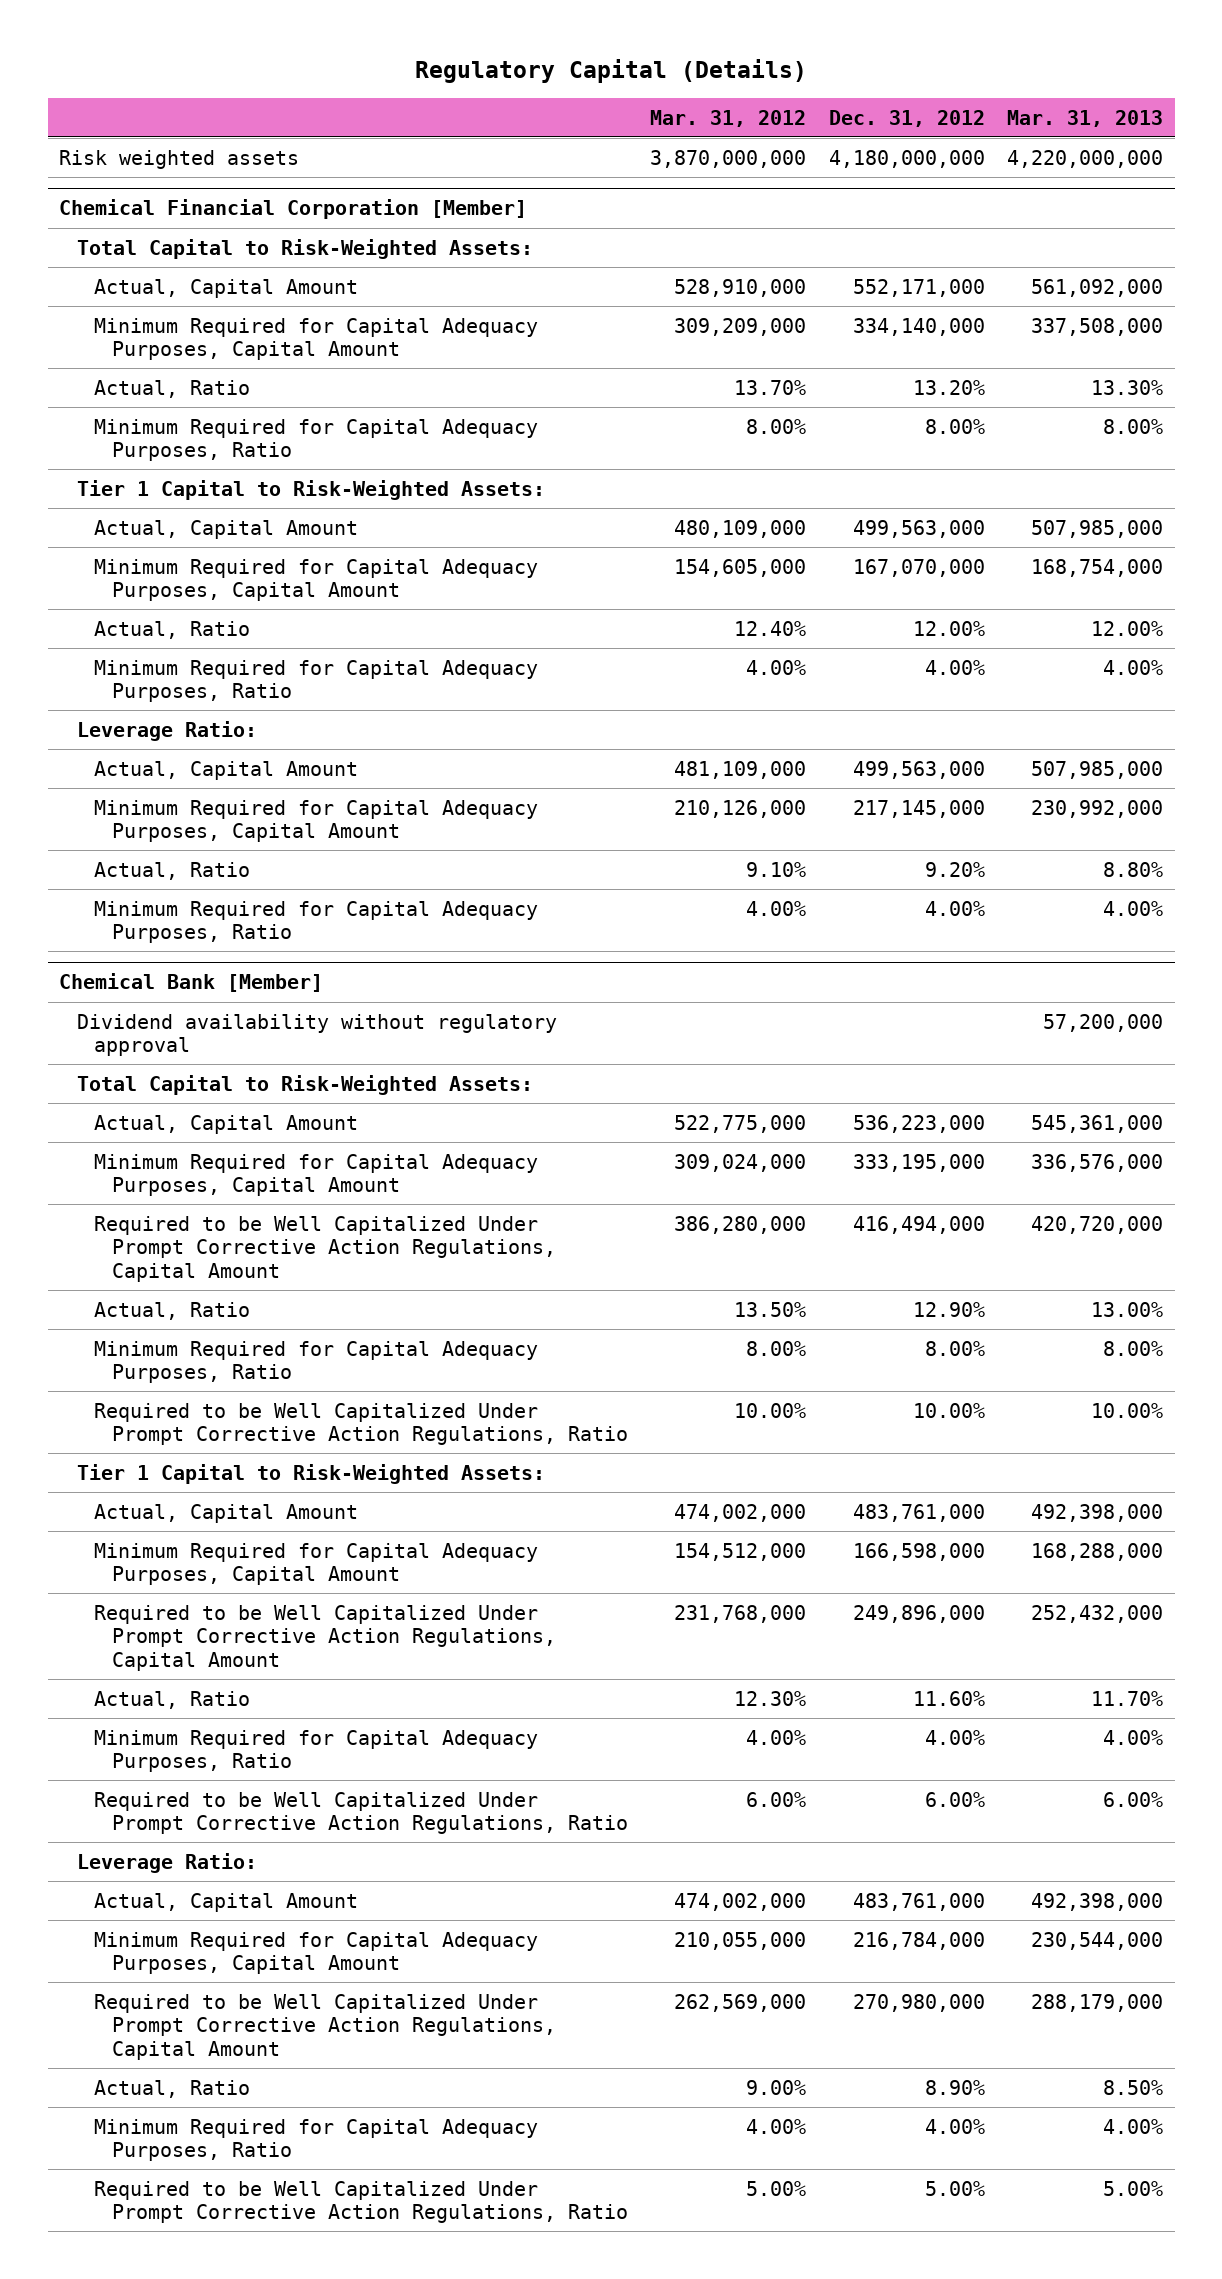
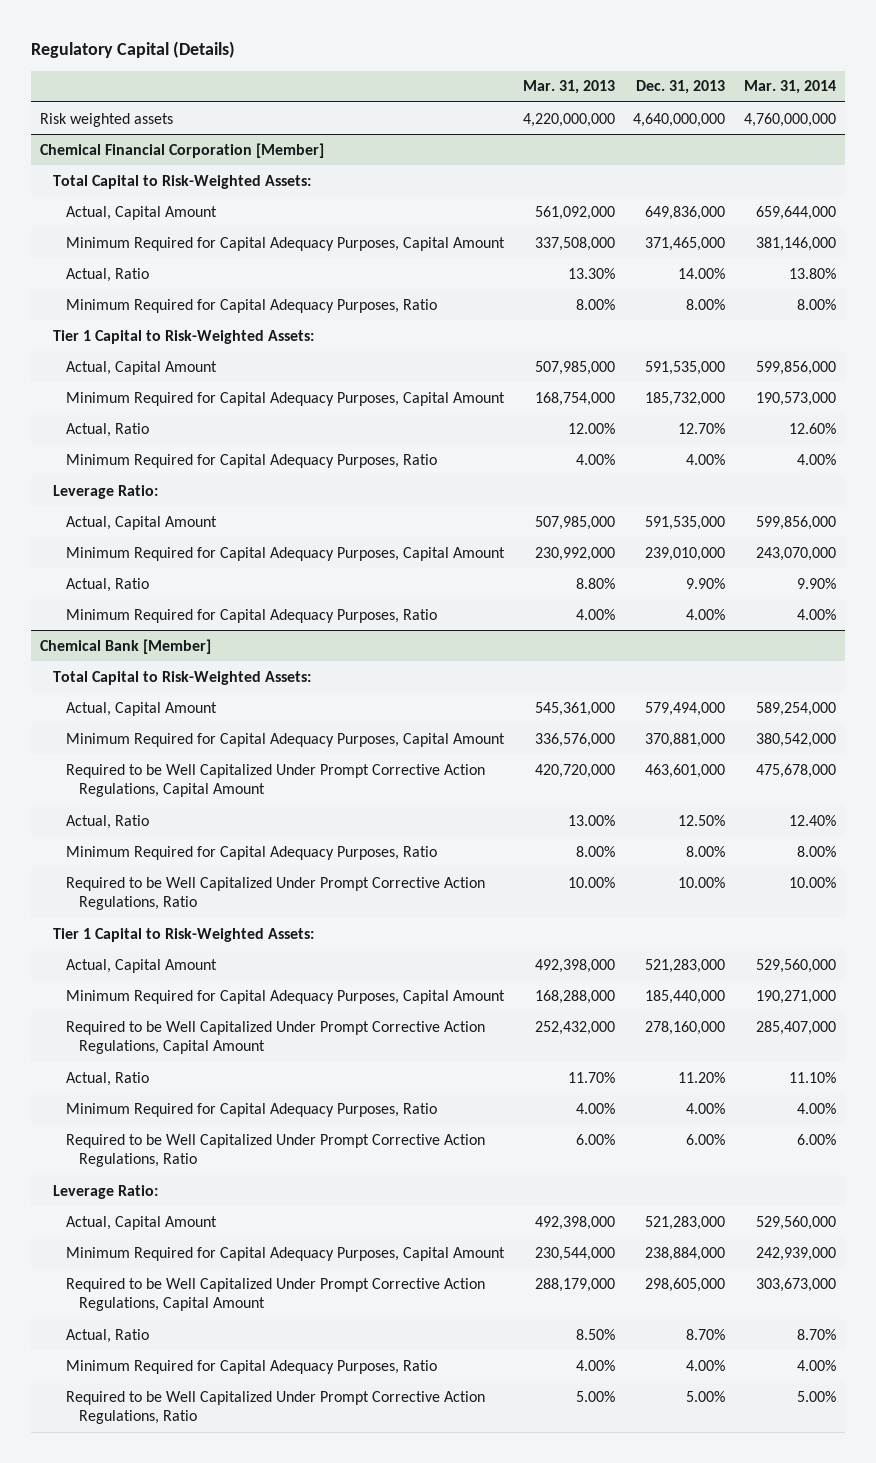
[650,109,807,127] Mar. 31, 2012 -> none
[828,109,985,127] Dec. 31, 2012 -> none
none -> [636,80,726,95] Dec. 31, 2013
none -> [744,80,837,95] Mar. 31, 2014
[76,1013,557,1057] Dividend availability without regulatory approval -> none

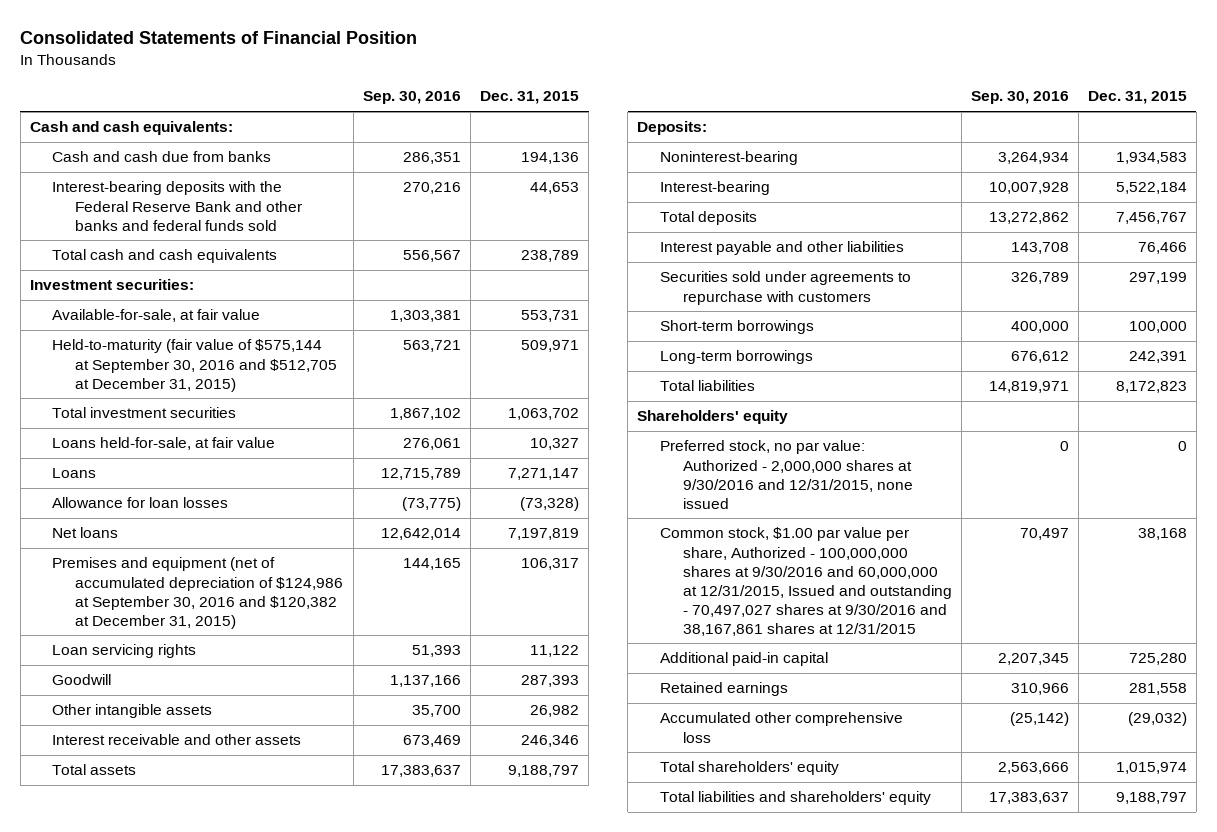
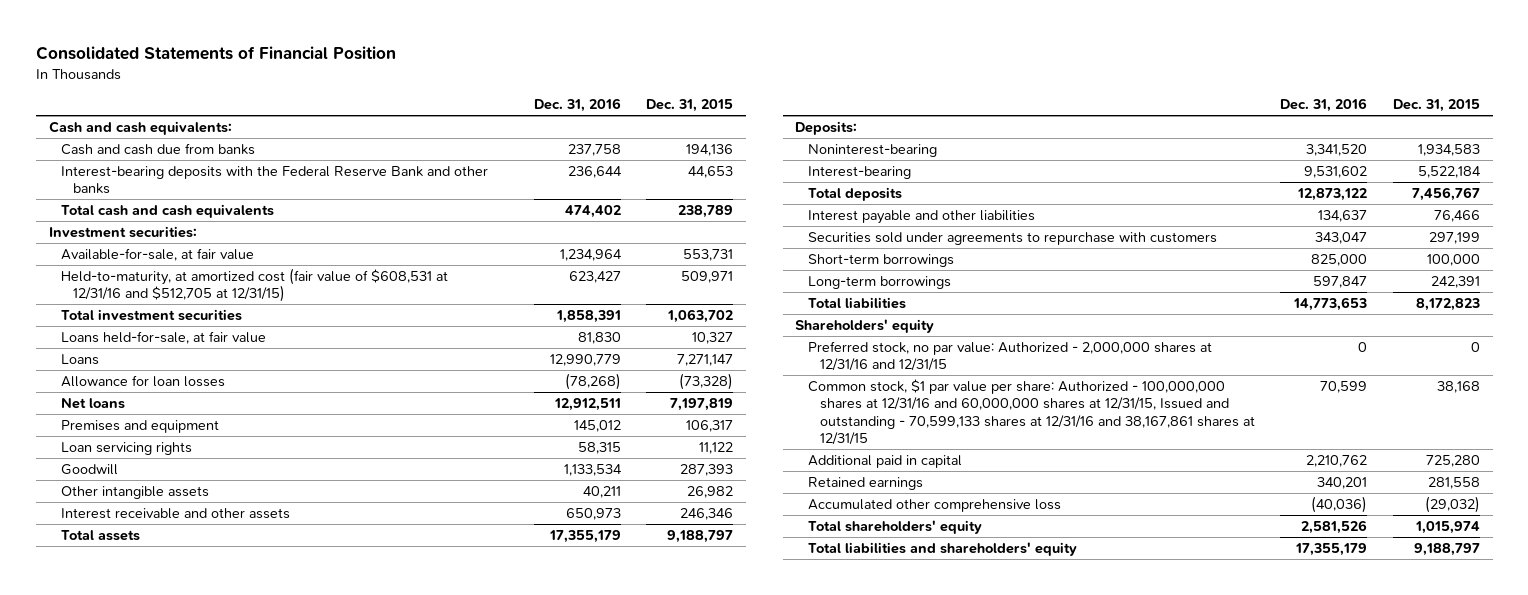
[363,91,462,105] Sep. 30, 2016 -> none
none -> [533,98,621,113] Dec. 31, 2016
[52,181,302,231] Interest-bearing deposits with the Federal Reserve Bank and other banks and federal funds sold -> [60,166,488,195] Interest-bearing deposits with the Federal Reserve Bank and other banks
[52,339,337,392] Held-to-maturity (fair value of $575,144 at September 30, 2016 and $512,705 at December 31, 2015) -> [60,268,448,303] Held-to-maturity, at amortized cost (fair value of $608,531 at 12/31/16 and $512,705 at 12/31/15)
[52,557,343,629] Premises and equipment (net of accumulated depreciation of $124,986 at September 30, 2016 and $120,382 at December 31, 2015) -> [60,420,219,434] Premises and equipment
[659,440,913,509] Preferred stock, no par value: Authorized - 2,000,000 shares at 9/30/2016 and 12/31/2015, none issued -> [807,341,1212,372] Preferred stock, no par value: Authorized - 2,000,000 shares at 12/31/16 and 12/31/15
[659,527,952,636] Common stock, $1.00 par value per share, Authorized - 100,000,000 shares at 9/30/2016 and 60,000,000 at 12/31/2015, Issued and outstanding - 70,497,027 shares at 9/30/2016 and 38,167,861 shares at 12/31/2015 -> [807,379,1255,446] Common stock, $1 par value per share: Authorized - 100,000,000 shares at 12/31/16 and 60,000,000 shares at 12/31/15, Issued and outstanding - 70,599,133 shares at 12/31/16 and 38,167,861 shares at 12/31/15
[659,652,828,667] Additional paid-in capital -> [807,455,962,469] Additional paid in capital

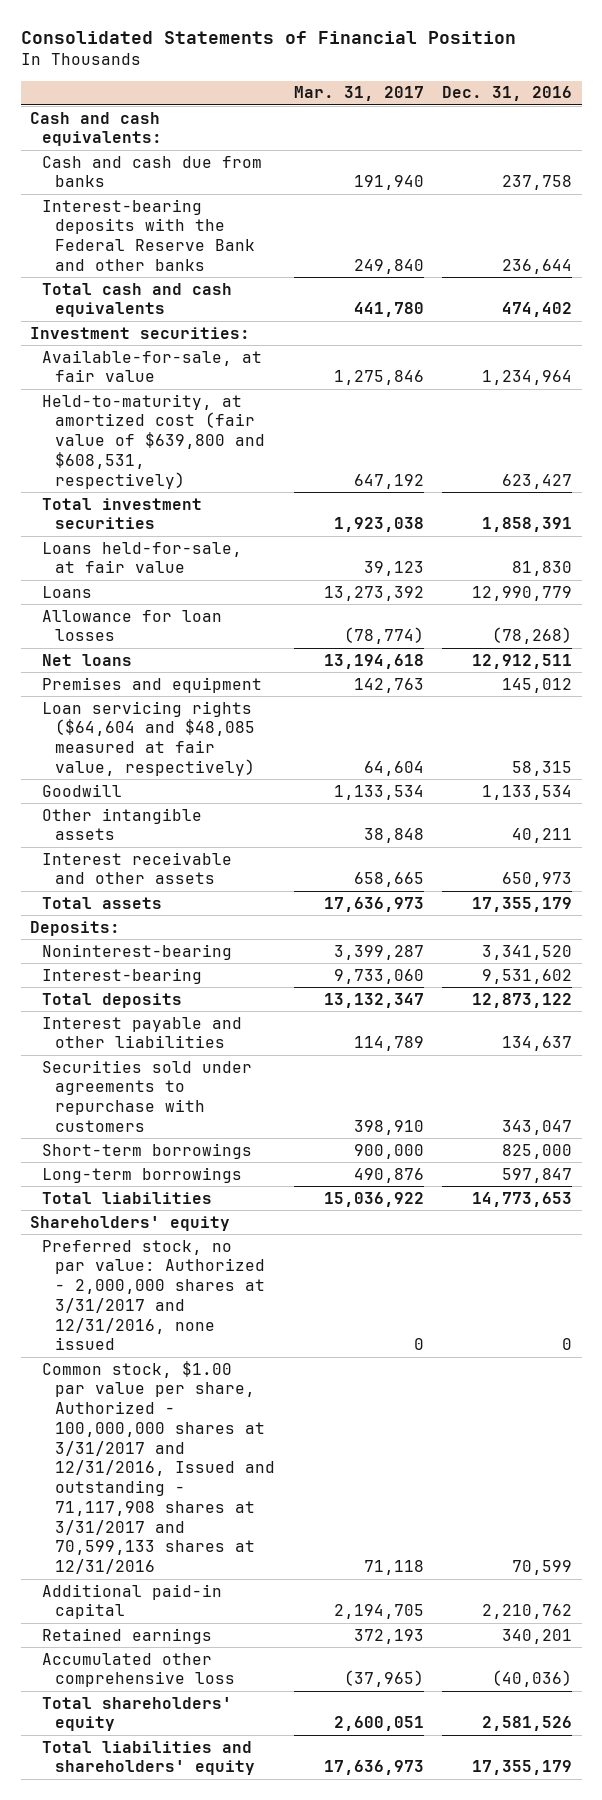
[646,99,734,113] Dec. 31, 2015 -> none
none -> [293,86,424,102] Mar. 31, 2017
[60,268,448,303] Held-to-maturity, at amortized cost (fair value of $608,531 at 12/31/16 and $512,705 at 12/31/15) -> [42,393,265,489] Held-to-maturity, at amortized cost (fair value of $639,800 and $608,531, respectively)
[60,442,192,456] Loan servicing rights -> [42,700,255,776] Loan servicing rights ($64,604 and $48,085 measured at fair value, respectively)
[807,341,1212,372] Preferred stock, no par value: Authorized - 2,000,000 shares at 12/31/16 and 12/31/15 -> [42,1239,265,1351] Preferred stock, no par value: Authorized - 2,000,000 shares at 3/31/2017 and 12/31/2016, none issued
[807,379,1255,446] Common stock, $1 par value per share: Authorized - 100,000,000 shares at 12/31/16 and 60,000,000 shares at 12/31/15, Issued and outstanding - 70,599,133 shares at 12/31/16 and 38,167,861 shares at 12/31/15 -> [42,1360,275,1575] Common stock, $1.00 par value per share, Authorized - 100,000,000 shares at 3/31/2017 and 12/31/2016, Issued and outstanding - 71,117,908 shares at 3/31/2017 and 70,599,133 shares at 12/31/2016
[807,455,962,469] Additional paid in capital -> [42,1583,223,1620] Additional paid-in capital

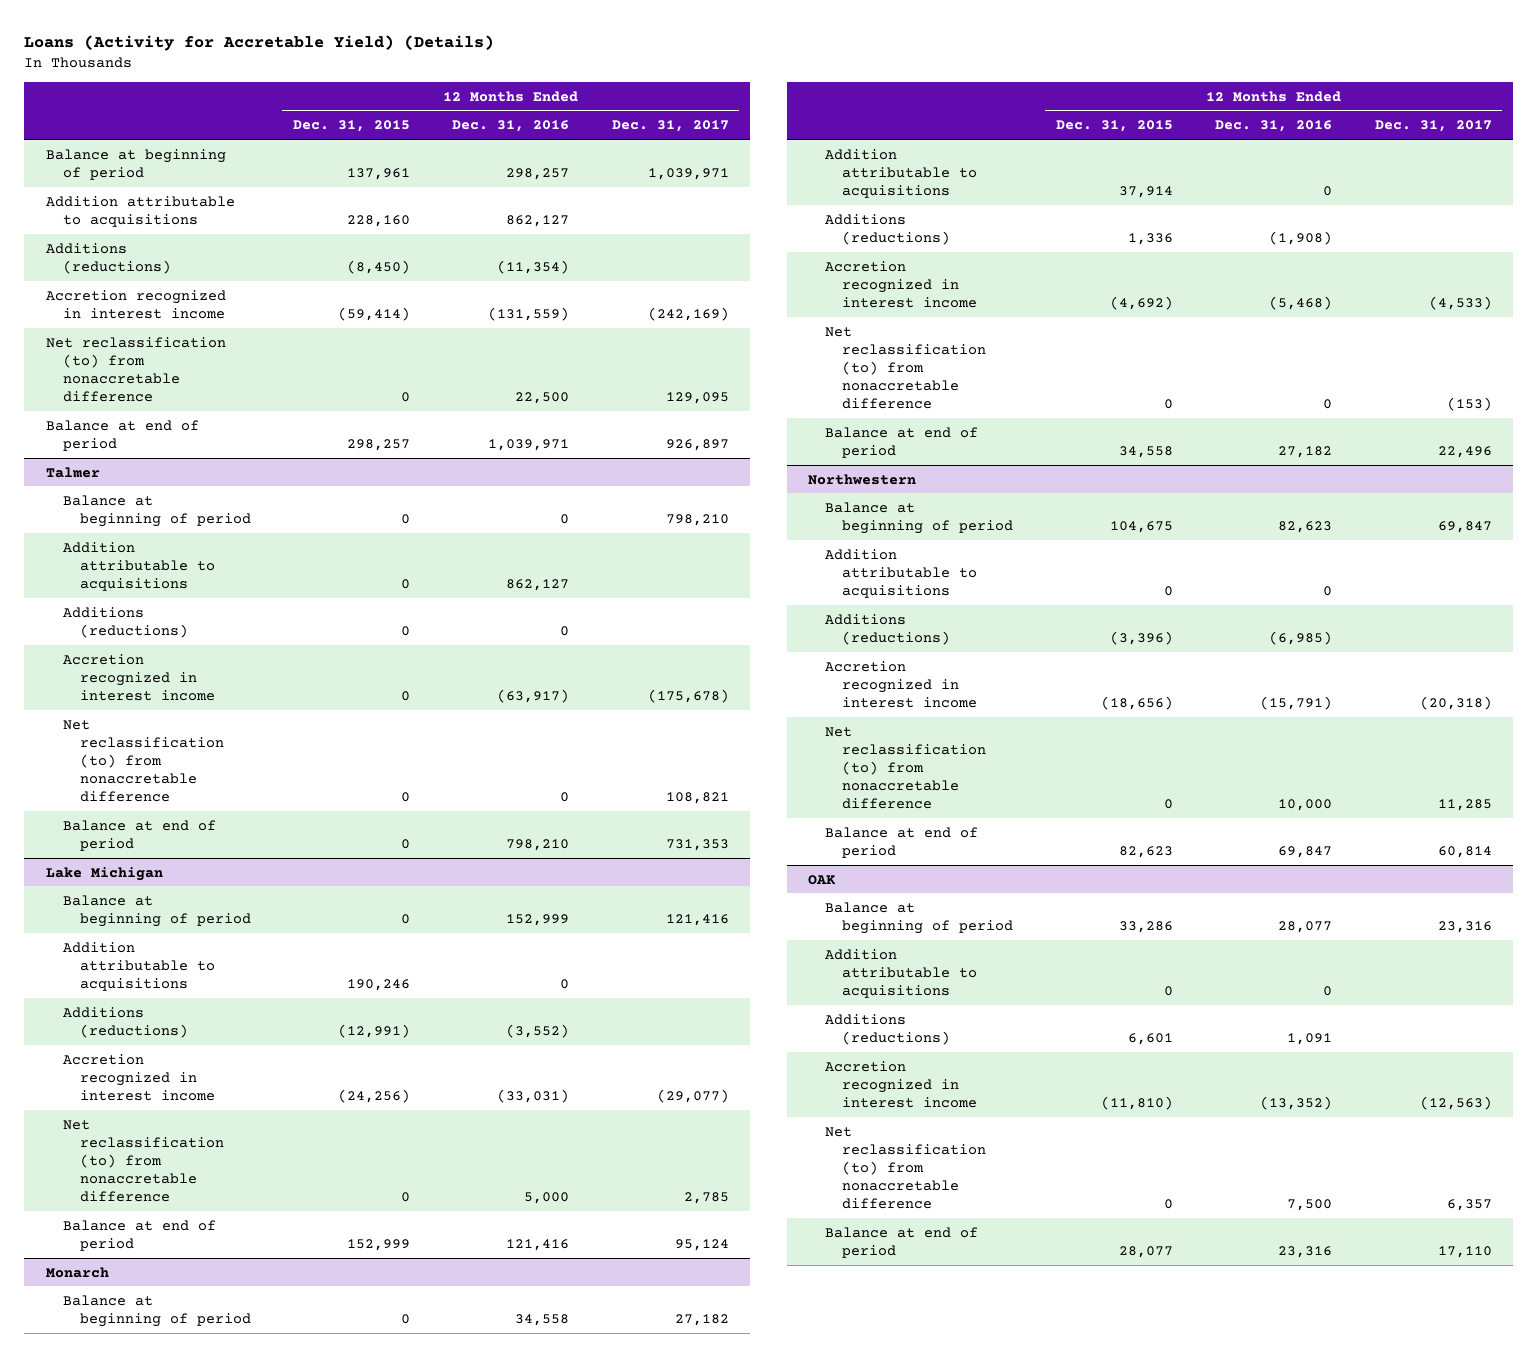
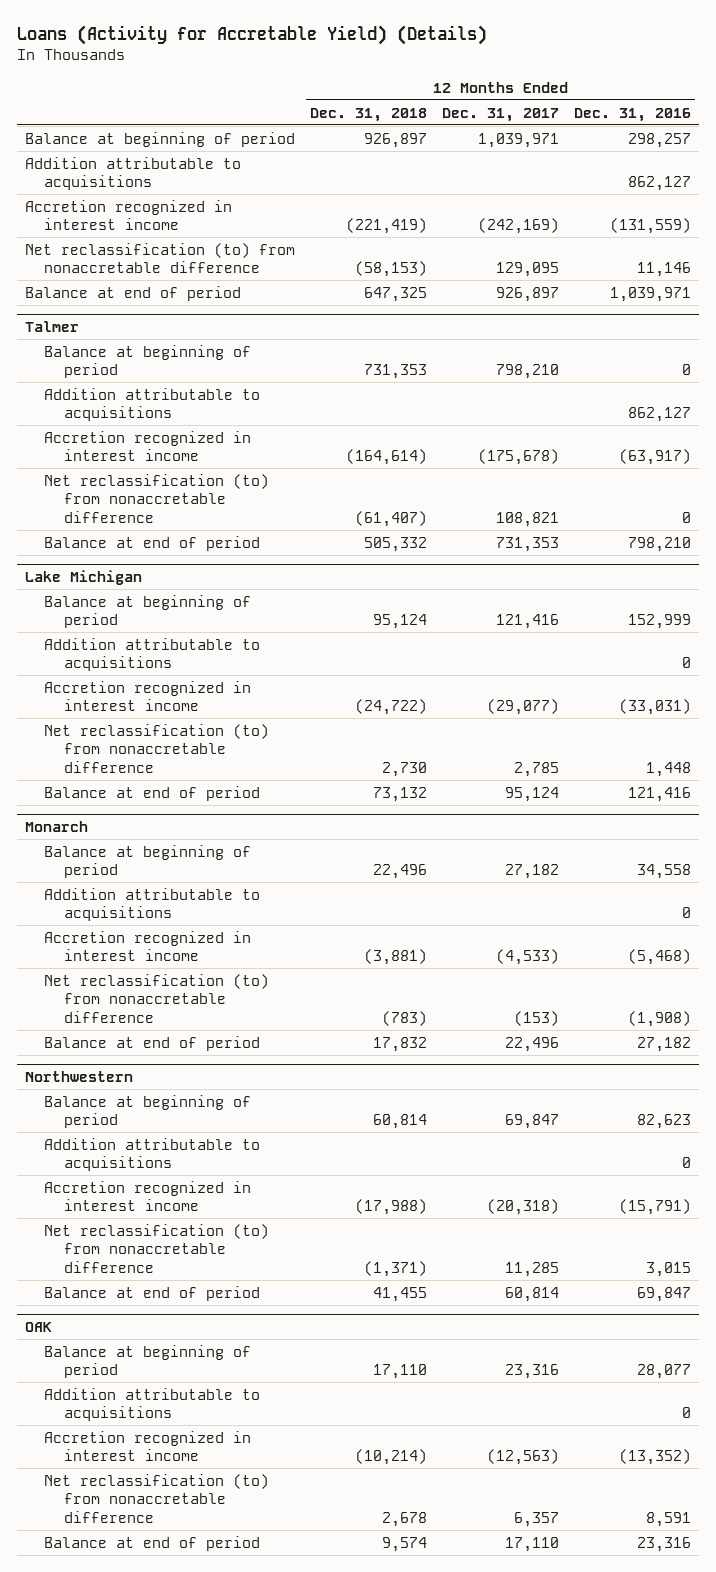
[292,120,410,133] Dec. 31, 2015 -> none
none -> [309,107,427,122] Dec. 31, 2018
[45,242,171,274] Additions (reductions) -> none
[515,392,570,405] 22,500 -> [637,262,692,278] 11,146
[62,606,188,638] Additions (reductions) -> none
[62,1006,188,1038] Additions (reductions) -> none
[524,1192,570,1205] 5,000 -> [646,761,692,777] 1,448
[825,213,951,245] Additions (reductions) -> none
[1323,399,1333,410] 0 -> [628,1010,692,1027] (1,908)
[825,613,951,645] Additions (reductions) -> none
[1278,799,1333,812] 10,000 -> [646,1261,692,1277] 3,015
[825,1013,951,1045] Additions (reductions) -> none
[1287,1199,1333,1212] 7,500 -> [646,1511,692,1527] 8,591

